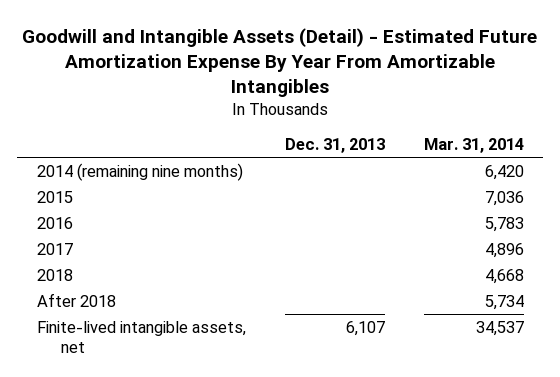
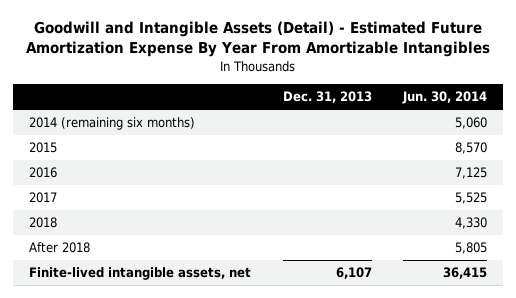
[423,138,524,154] Mar. 31, 2014 -> none
none -> [402,91,488,105] Jun. 30, 2014
[36,162,243,181] 2014 (remaining nine months) -> [29,117,196,131] 2014 (remaining six months)

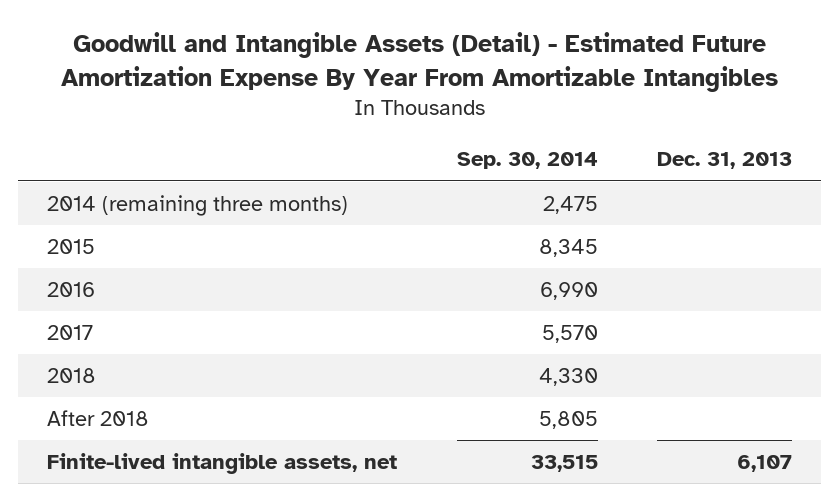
[402,91,488,105] Jun. 30, 2014 -> none
none -> [456,152,598,170] Sep. 30, 2014
[29,117,196,131] 2014 (remaining six months) -> [47,195,349,217] 2014 (remaining three months)

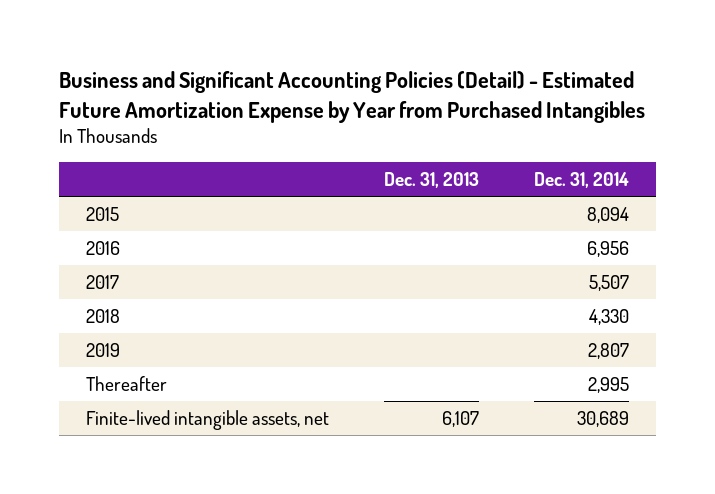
[60,31,778,92] Goodwill and Intangible Assets (Detail) - Estimated Future Amortization Expense By Year From Amortizable Intangibles -> [58,71,645,123] Business and Significant Accounting Policies (Detail) - Estimated Future Amortization Expense by Year from Purchased Intangibles
[456,152,598,170] Sep. 30, 2014 -> none
none -> [533,172,629,189] Dec. 31, 2014
[47,195,349,217] 2014 (remaining three months) -> none
none -> [86,342,121,357] 2019
[47,410,150,427] After 2018 -> [86,375,168,391] Thereafter

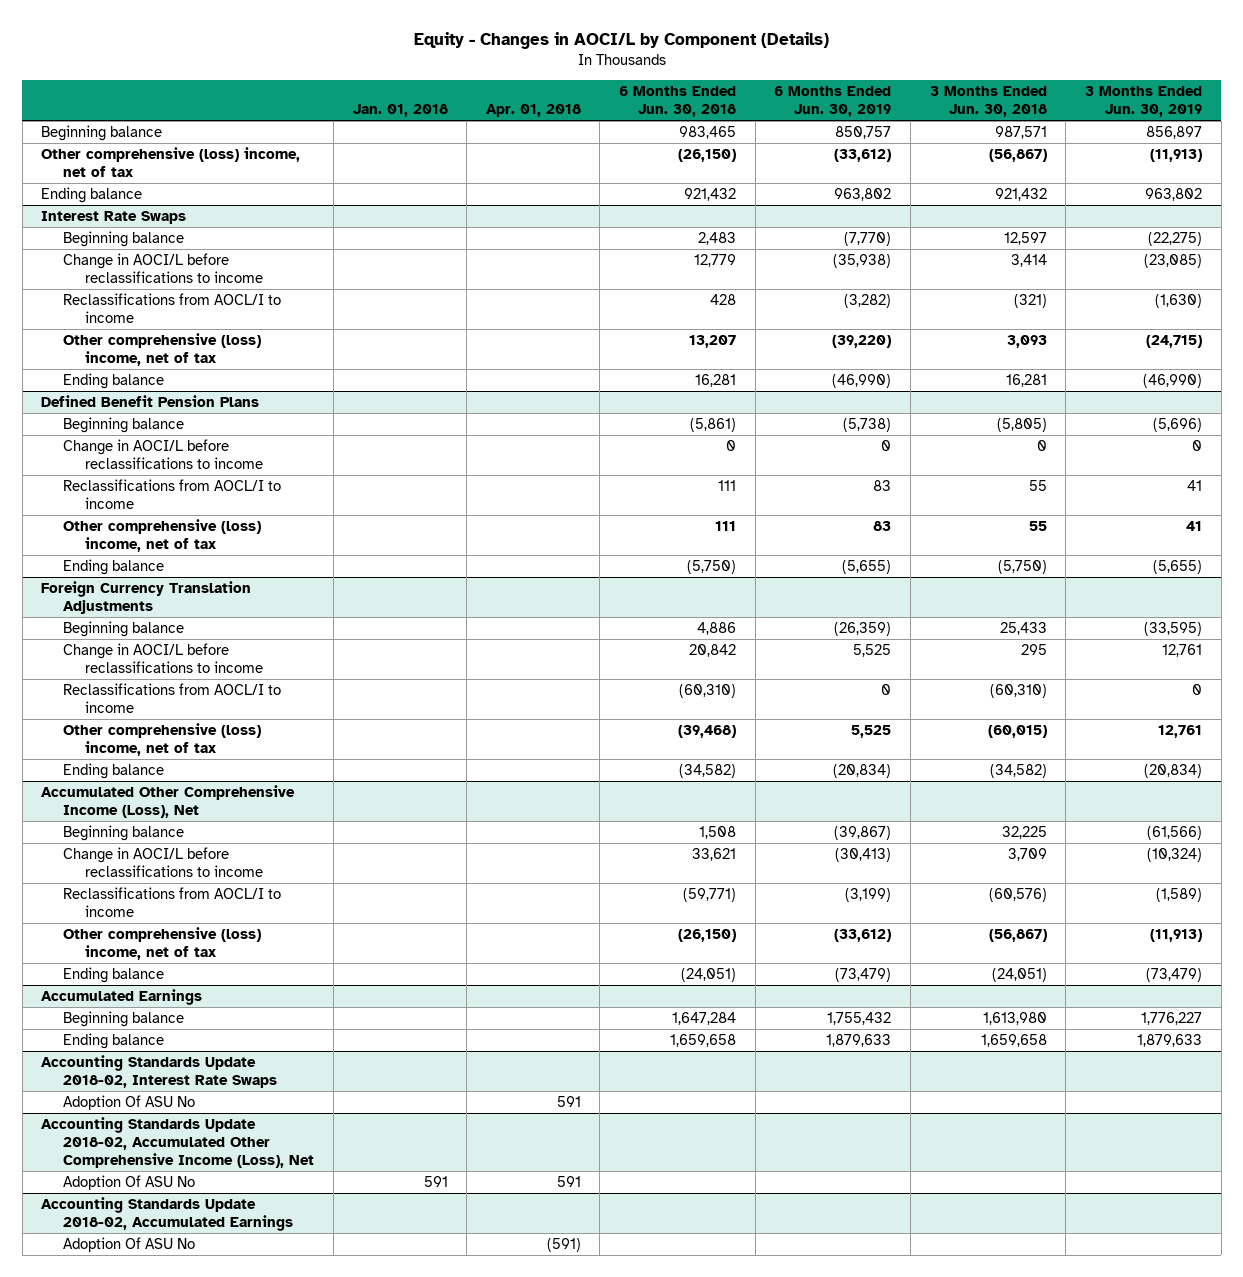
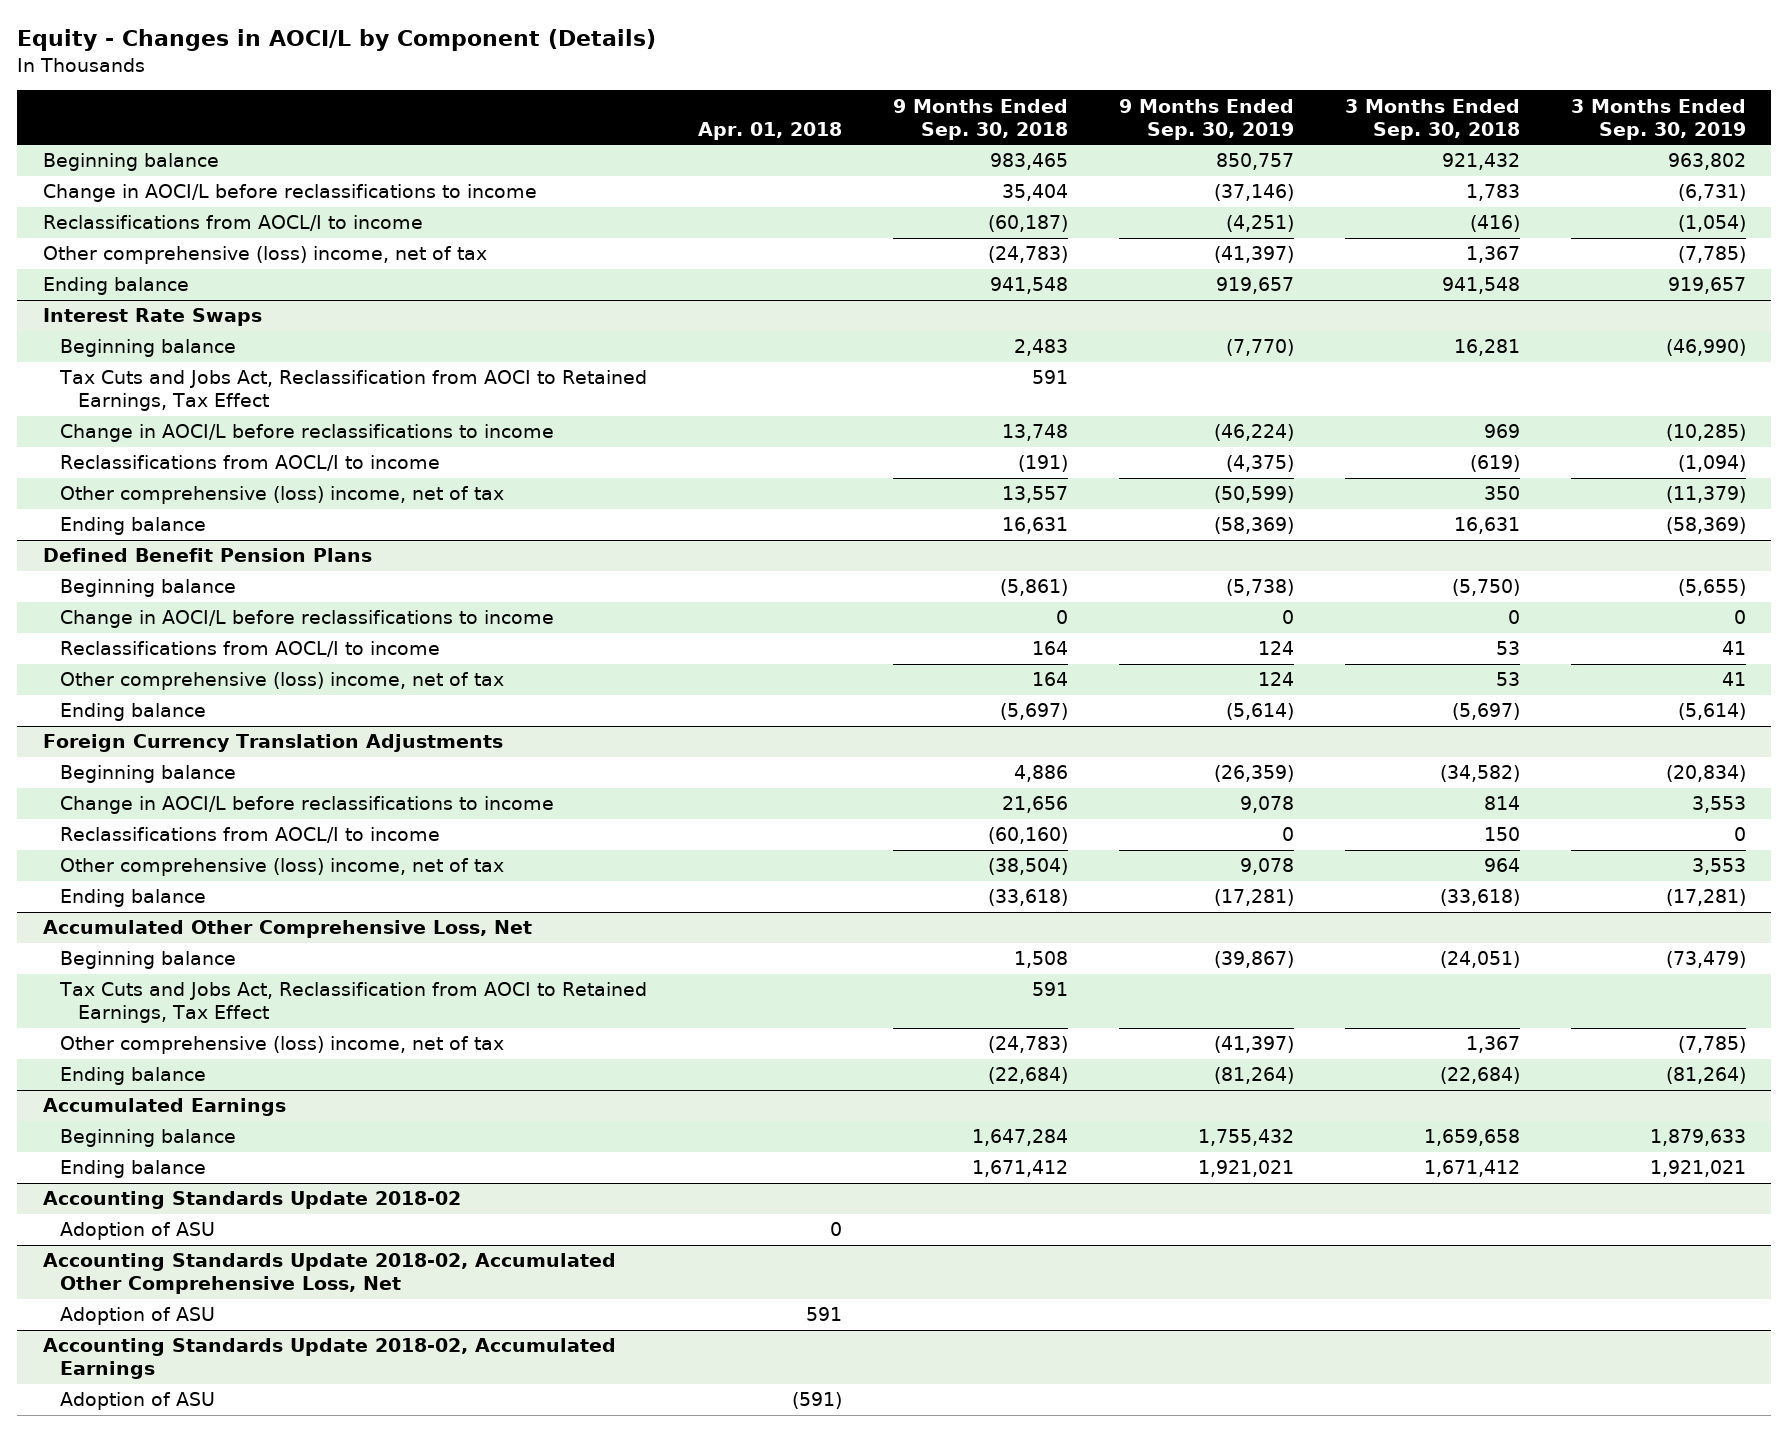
[352,104,448,118] Jan. 01, 2018 -> none
[619,86,737,118] 6 Months Ended Jun. 30, 2018 -> none
[774,86,892,118] 6 Months Ended Jun. 30, 2019 -> none
[929,86,1047,118] 3 Months Ended Jun. 30, 2018 -> none
[1084,86,1202,118] 3 Months Ended Jun. 30, 2019 -> none
none -> [893,98,1069,140] 9 Months Ended Sep. 30, 2018
none -> [1119,98,1295,140] 9 Months Ended Sep. 30, 2019
none -> [1344,98,1520,140] 3 Months Ended Sep. 30, 2018
none -> [1570,98,1746,140] 3 Months Ended Sep. 30, 2019
none -> [42,184,537,203] Change in AOCI/L before reclassifications to income
none -> [42,215,423,232] Reclassifications from AOCL/I to income
none -> [59,370,648,412] Tax Cuts and Jobs Act, Reclassification from AOCI to Retained Earnings, Tax Effect
[41,785,296,819] Accumulated Other Comprehensive Income (Loss), Net -> [42,920,532,939] Accumulated Other Comprehensive Loss, Net
[63,847,264,878] Change in AOCI/L before reclassifications to income -> none
[63,887,282,918] Reclassifications from AOCL/I to income -> none
none -> [59,982,648,1024] Tax Cuts and Jobs Act, Reclassification from AOCI to Retained Earnings, Tax Effect
[41,1055,278,1089] Accounting Standards Update 2018-02, Interest Rate Swaps -> [42,1191,461,1210] Accounting Standards Update 2018-02
[63,1095,196,1111] Adoption Of ASU No -> [60,1222,216,1241] Adoption of ASU
[556,1096,581,1108] 591 -> [830,1222,843,1237] 0
[41,1117,315,1169] Accounting Standards Update 2018-02, Accumulated Other Comprehensive Income (Loss), Net -> [42,1253,616,1295] Accounting Standards Update 2018-02, Accumulated Other Comprehensive Loss, Net
[63,1175,196,1191] Adoption Of ASU No -> [60,1307,216,1326] Adoption of ASU
[63,1237,196,1253] Adoption Of ASU No -> [60,1392,216,1411] Adoption of ASU

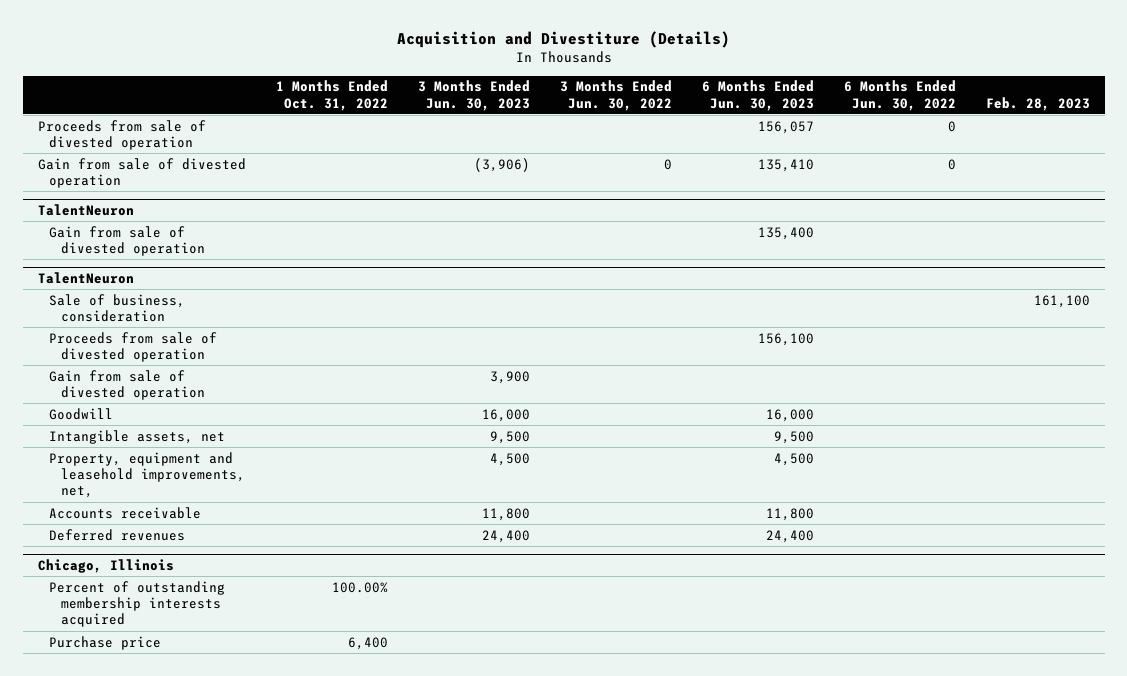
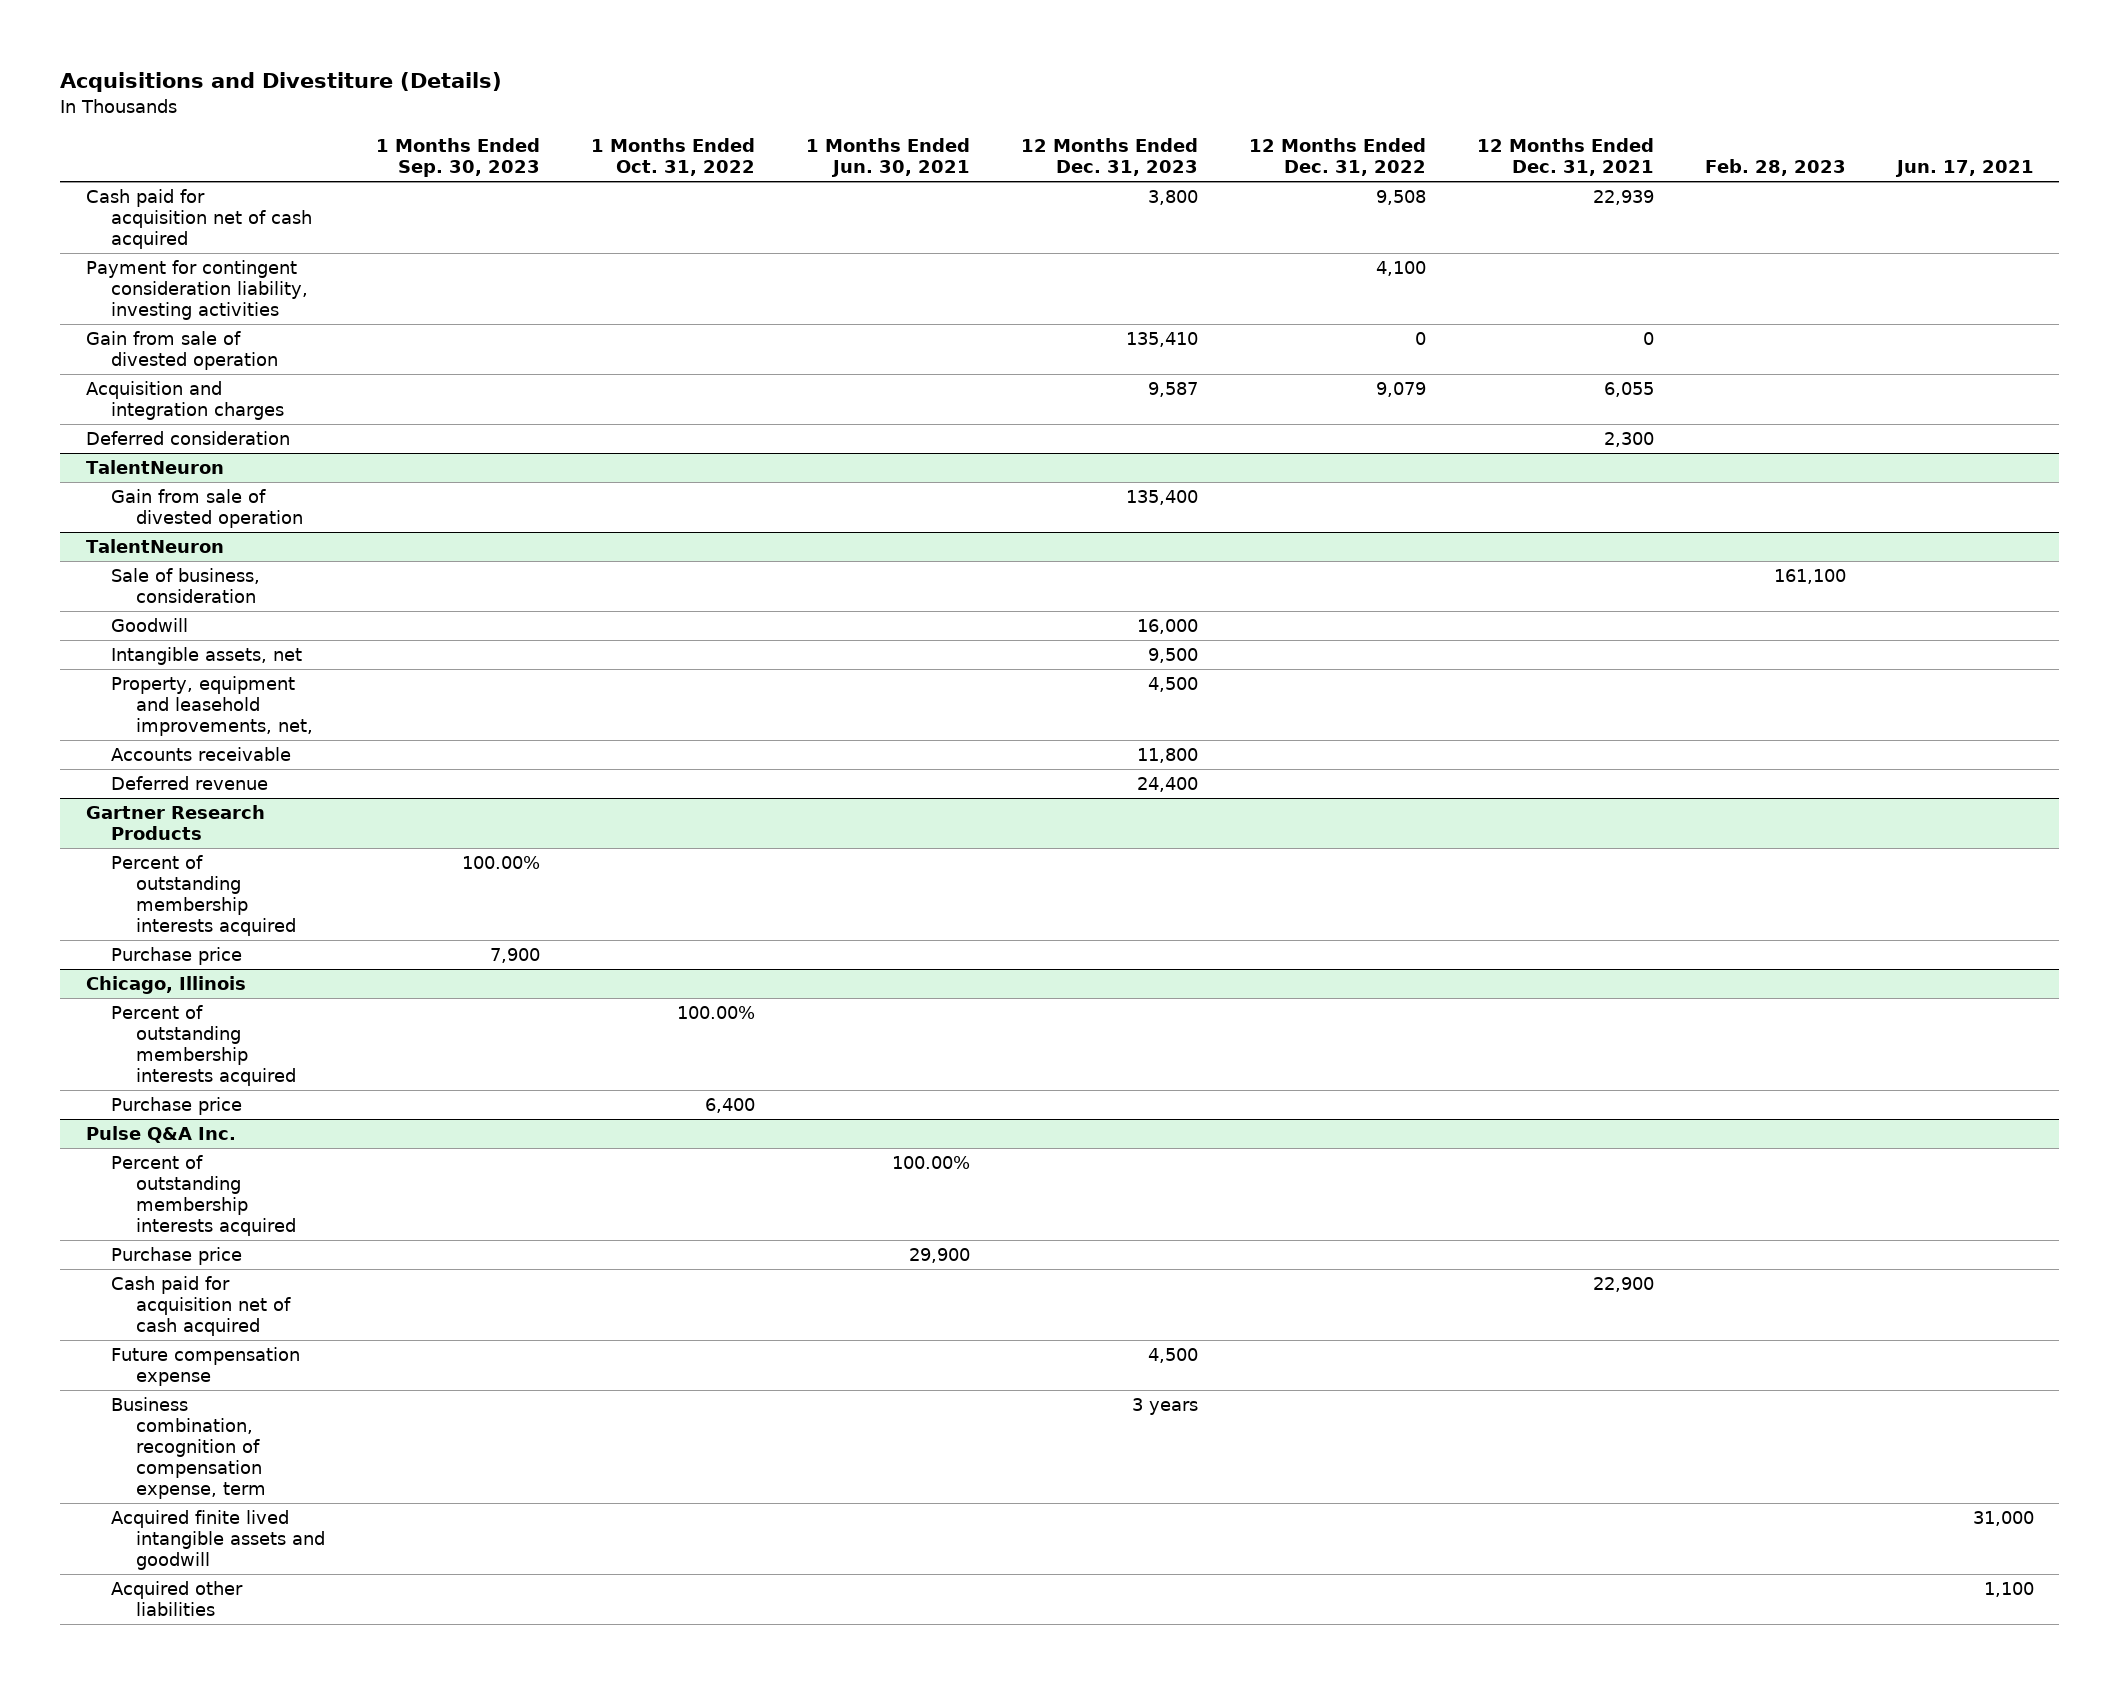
[396,30,730,48] Acquisition and Divestiture (Details) -> [60,72,503,93] Acquisitions and Divestiture (Details)
[417,80,530,111] 3 Months Ended Jun. 30, 2023 -> none
[559,80,672,111] 3 Months Ended Jun. 30, 2022 -> none
[701,80,814,111] 6 Months Ended Jun. 30, 2023 -> none
[843,80,956,111] 6 Months Ended Jun. 30, 2022 -> none
none -> [375,138,540,178] 1 Months Ended Sep. 30, 2023
none -> [805,138,970,178] 1 Months Ended Jun. 30, 2021
none -> [1020,138,1198,177] 12 Months Ended Dec. 31, 2023
none -> [1248,138,1426,177] 12 Months Ended Dec. 31, 2022
none -> [1476,138,1654,177] 12 Months Ended Dec. 31, 2021
none -> [1894,160,2034,178] Jun. 17, 2021
[37,119,206,151] Proceeds from sale of divested operation -> none
none -> [85,189,312,250] Cash paid for acquisition net of cash acquired
none -> [85,260,308,321] Payment for contingent consideration liability, investing activities
none -> [85,381,284,421] Acquisition and integration charges
none -> [85,431,290,446] Deferred consideration
[49,331,218,363] Proceeds from sale of divested operation -> none
[49,369,205,401] Gain from sale of divested operation -> none
[49,528,186,541] Deferred revenues -> [110,776,268,791] Deferred revenue
none -> [85,805,265,841] Gartner Research Products
none -> [110,855,296,937] Percent of outstanding membership interests acquired
none -> [110,947,242,966] Purchase price
none -> [85,1126,236,1144] Pulse Q&A Inc.
none -> [110,1155,296,1237] Percent of outstanding membership interests acquired
none -> [110,1247,242,1266] Purchase price
none -> [110,1276,291,1337] Cash paid for acquisition net of cash acquired
none -> [110,1347,300,1387] Future compensation expense
none -> [110,1397,266,1500] Business combination, recognition of compensation expense, term
none -> [110,1510,325,1571] Acquired finite lived intangible assets and goodwill
none -> [110,1581,243,1617] Acquired other liabilities

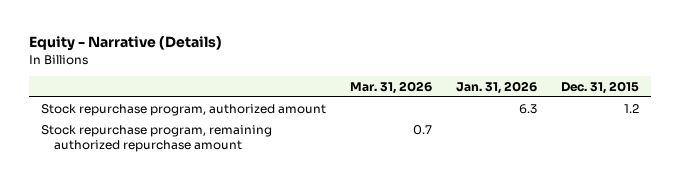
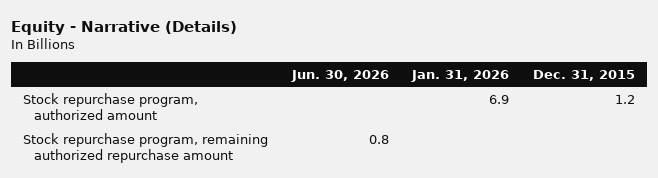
[350,80,433,94] Mar. 31, 2026 -> none
none -> [290,70,389,83] Jun. 30, 2026
[519,103,538,114] 6.3 -> [489,94,510,104] 6.9

